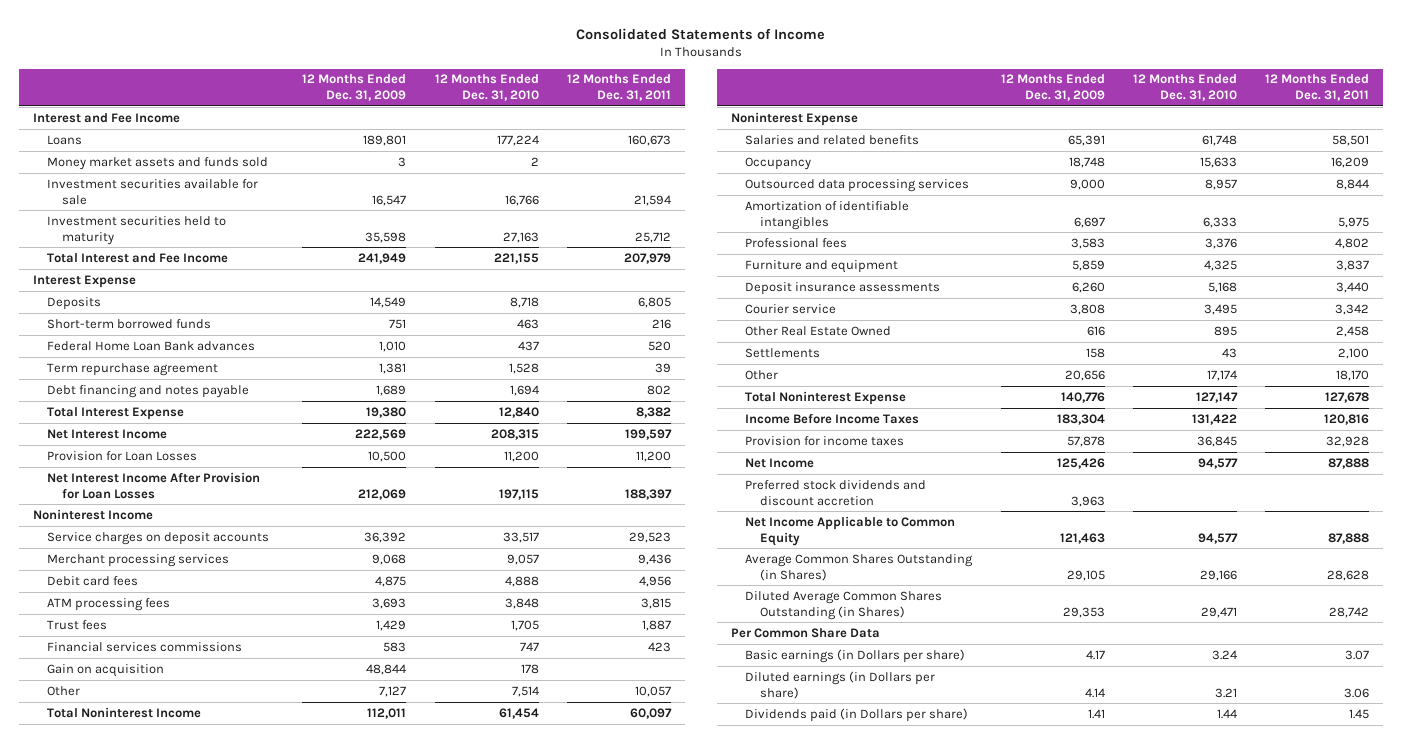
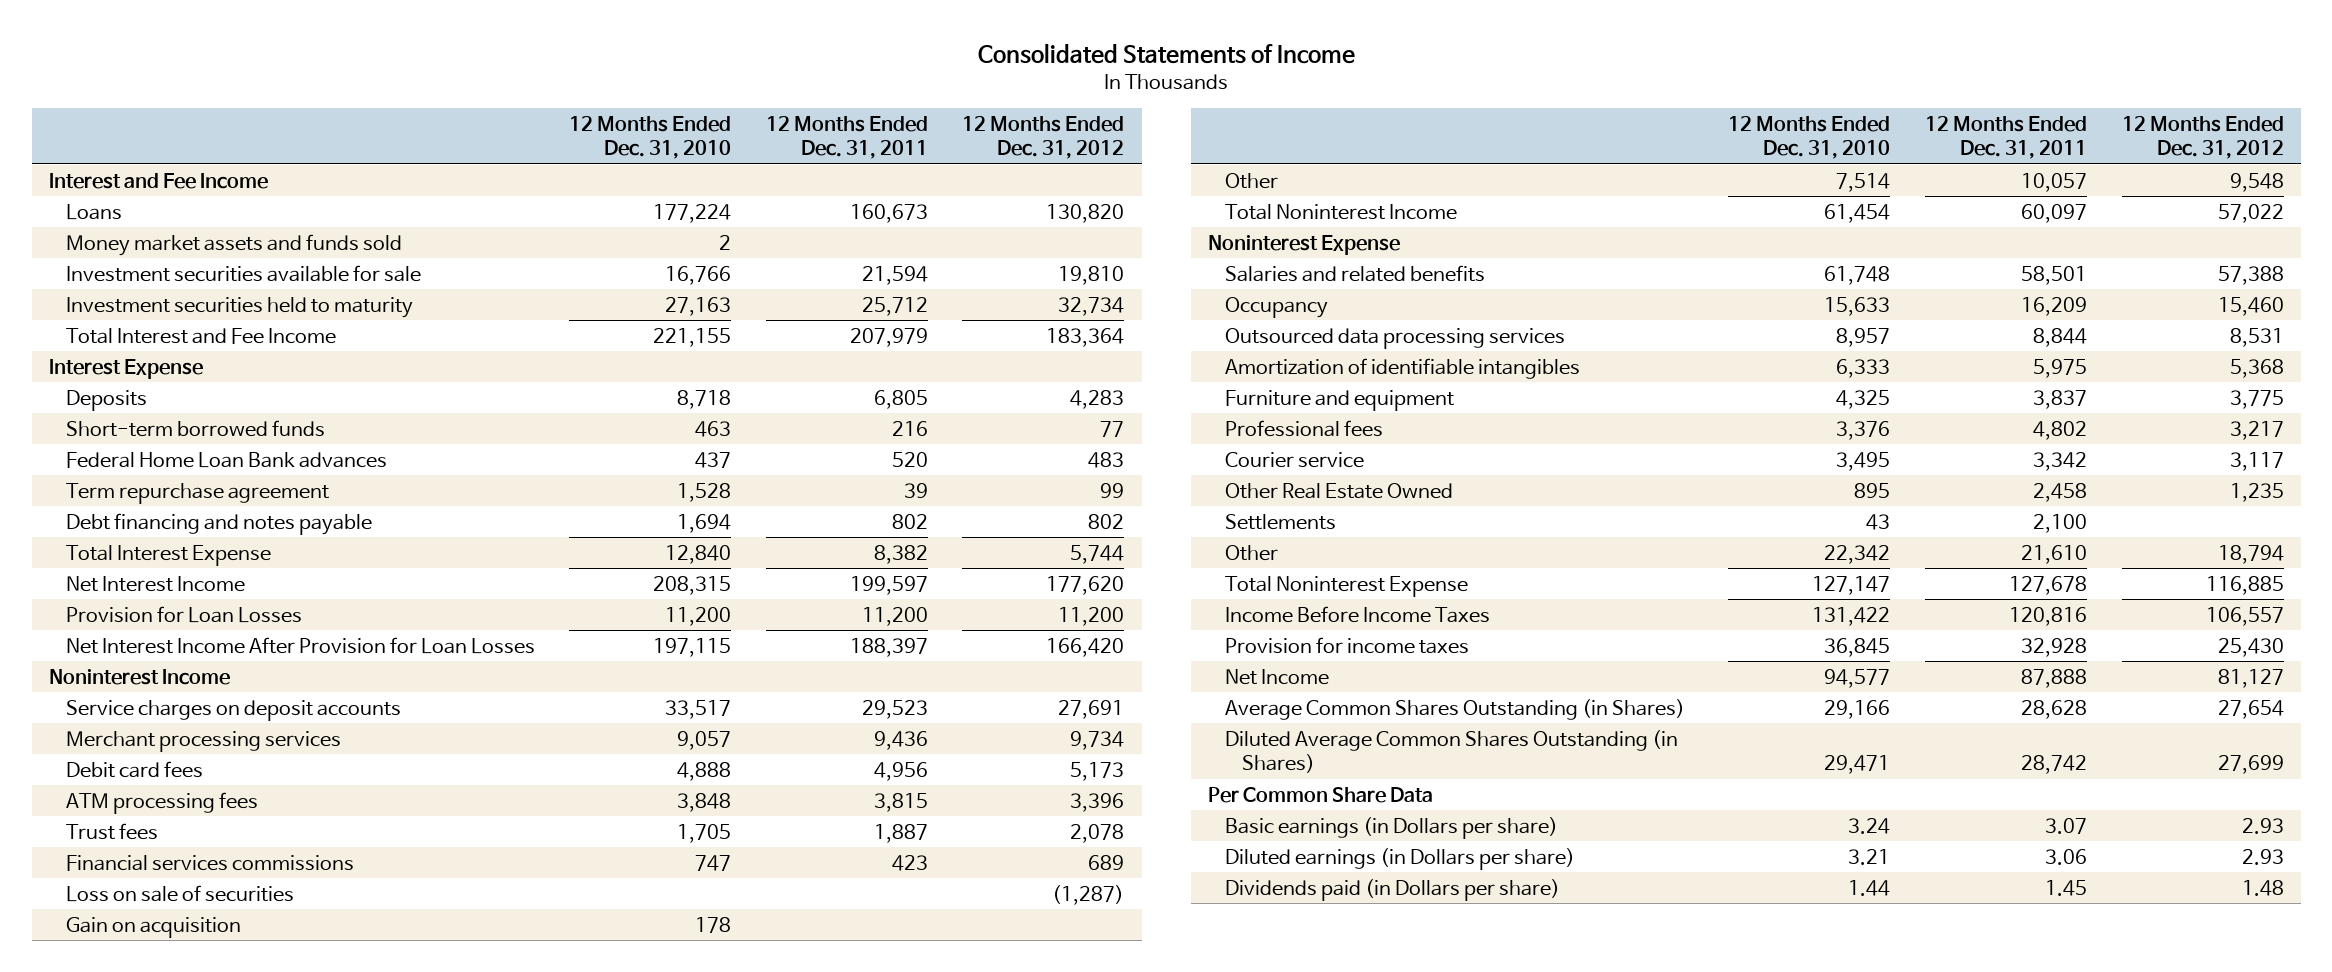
[302,74,407,102] 12 Months Ended Dec. 31, 2009 -> none
none -> [962,115,1125,160] 12 Months Ended Dec. 31, 2012
none -> [65,884,294,902] Loss on sale of securities
[745,281,941,295] Deposit insurance assessments -> none
[745,237,848,248] Professional fees -> [1224,419,1383,437] Professional fees
[1206,369,1237,381] 17,174 -> [1824,544,1891,564] 22,342
[1336,369,1370,381] 18,170 -> [2020,544,2087,564] 21,610
[745,479,927,506] Preferred stock dividends and discount accretion -> none
[745,515,956,546] Net Income Applicable to Common Equity -> none

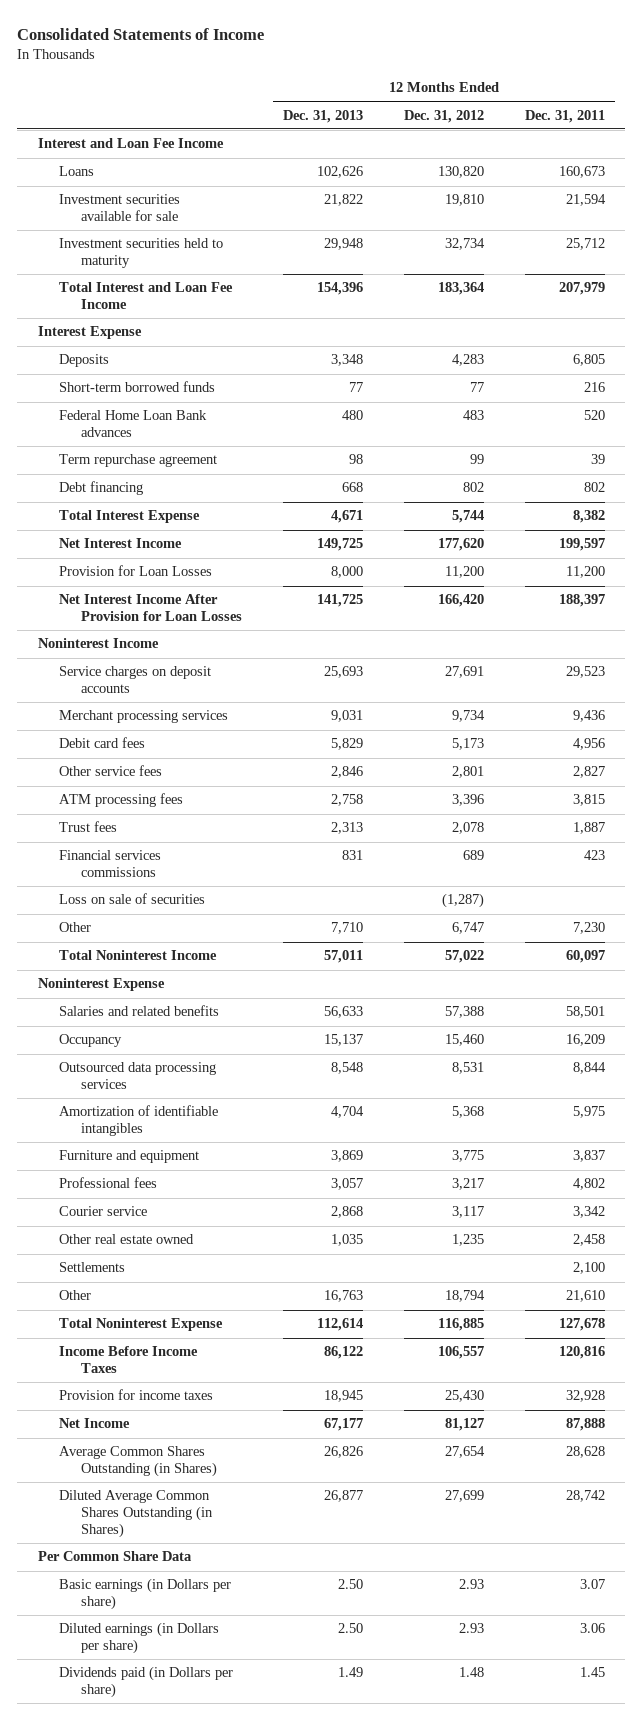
[569,115,732,160] 12 Months Ended Dec. 31, 2010 -> none
none -> [282,109,363,123] Dec. 31, 2013
[48,172,268,189] Interest and Fee Income -> [37,138,224,149] Interest and Loan Fee Income
[65,233,402,256] Money market assets and funds sold -> none
[65,327,336,344] Total Interest and Fee Income -> [59,282,234,310] Total Interest and Loan Fee Income
[65,512,372,535] Debt financing and notes payable -> [59,481,144,496] Debt financing
none -> [59,765,163,777] Other service fees
[65,916,241,938] Gain on acquisition -> none
[2020,172,2087,192] 10,057 -> [572,922,605,935] 7,230
[2229,172,2284,192] 9,548 -> [451,922,484,935] 6,747
[1224,482,1453,499] Other Real Estate Owned -> [59,1234,195,1245] Other real estate owned

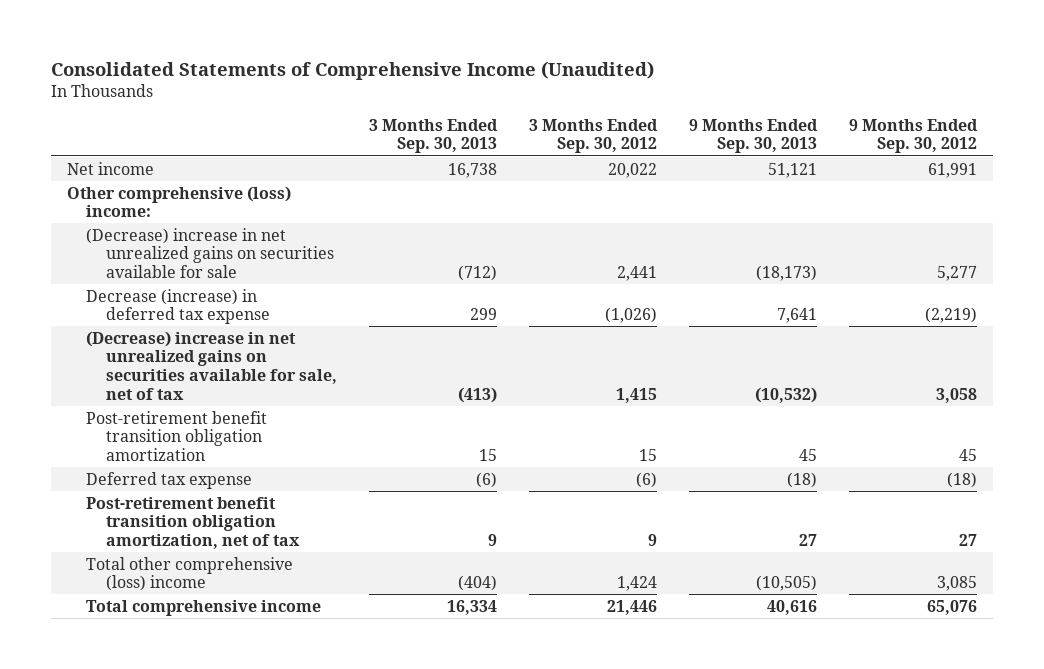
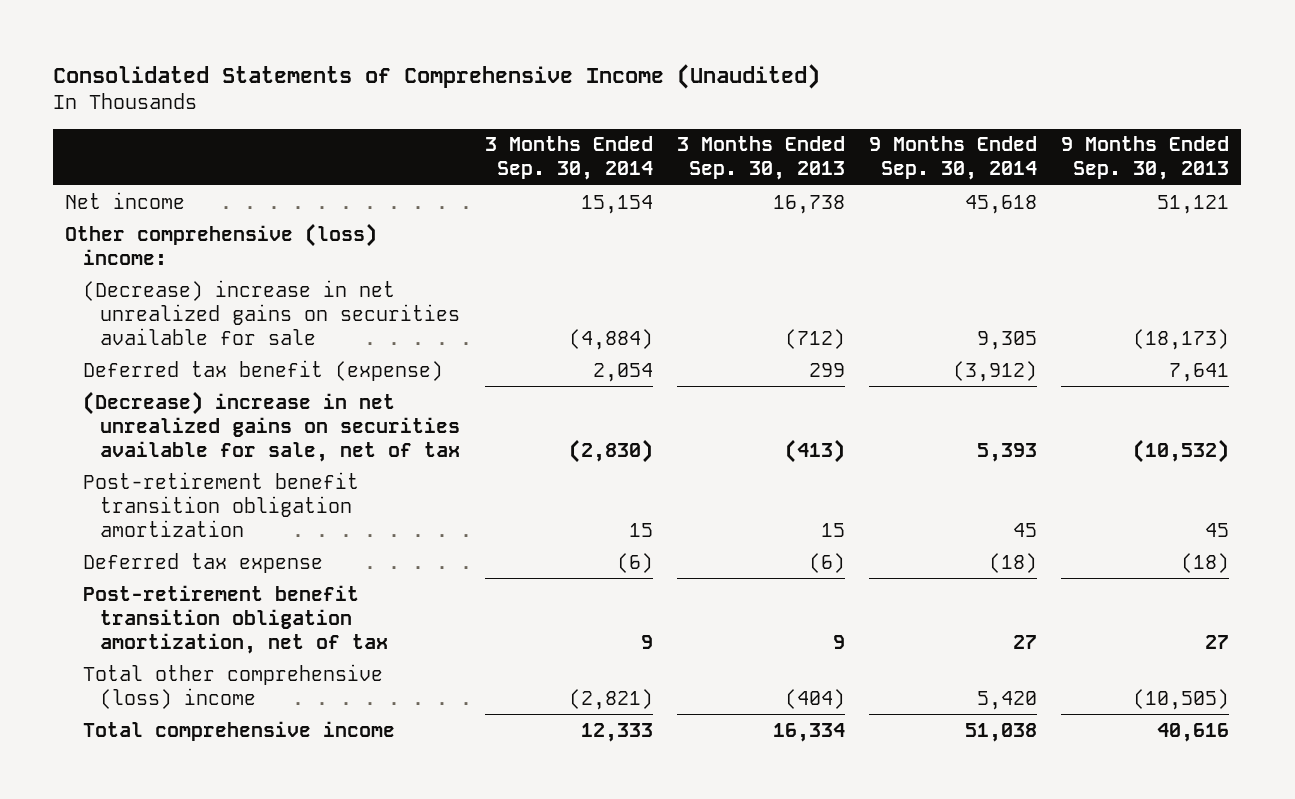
[529,118,659,154] 3 Months Ended Sep. 30, 2012 -> none
[849,118,979,154] 9 Months Ended Sep. 30, 2012 -> none
none -> [484,136,653,181] 3 Months Ended Sep. 30, 2014
none -> [869,136,1038,181] 9 Months Ended Sep. 30, 2014
[86,288,271,325] Decrease (increase) in deferred tax expense -> [82,359,443,381] Deferred tax benefit (expense)

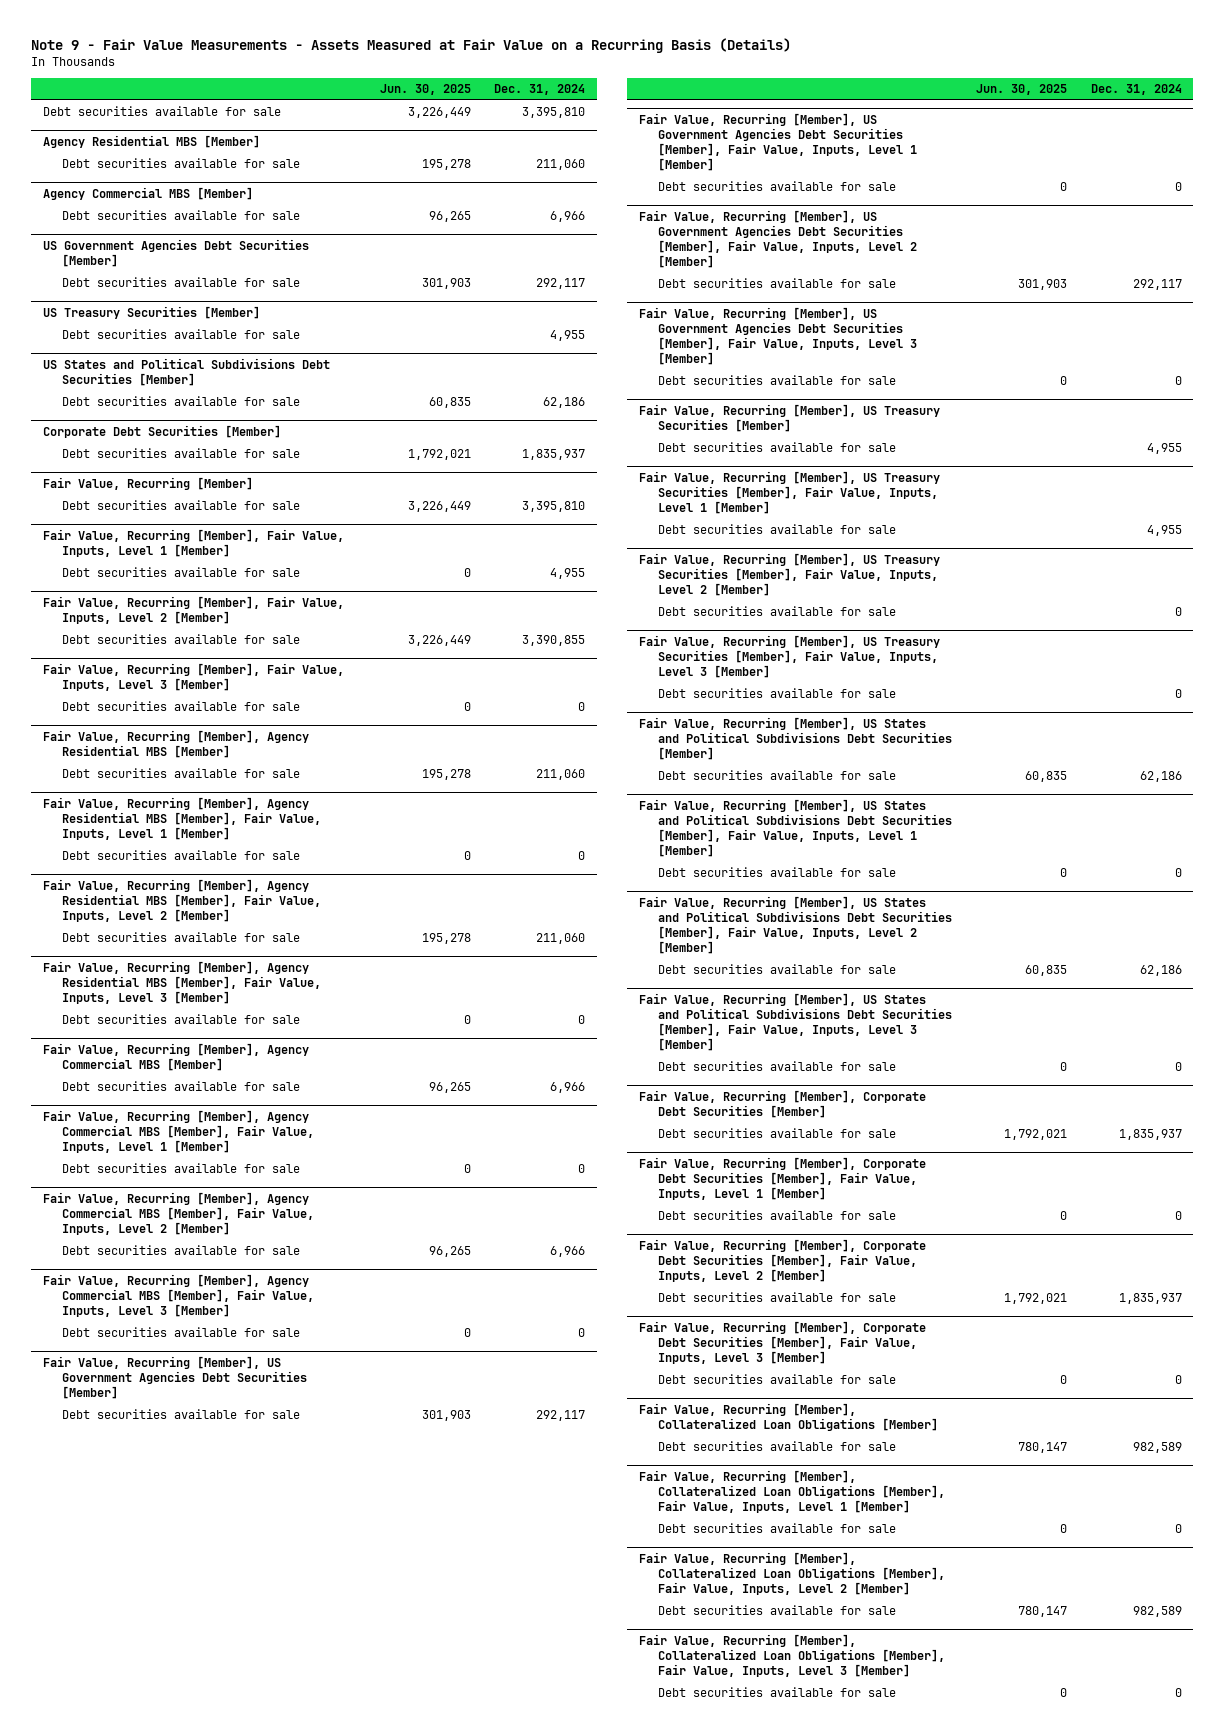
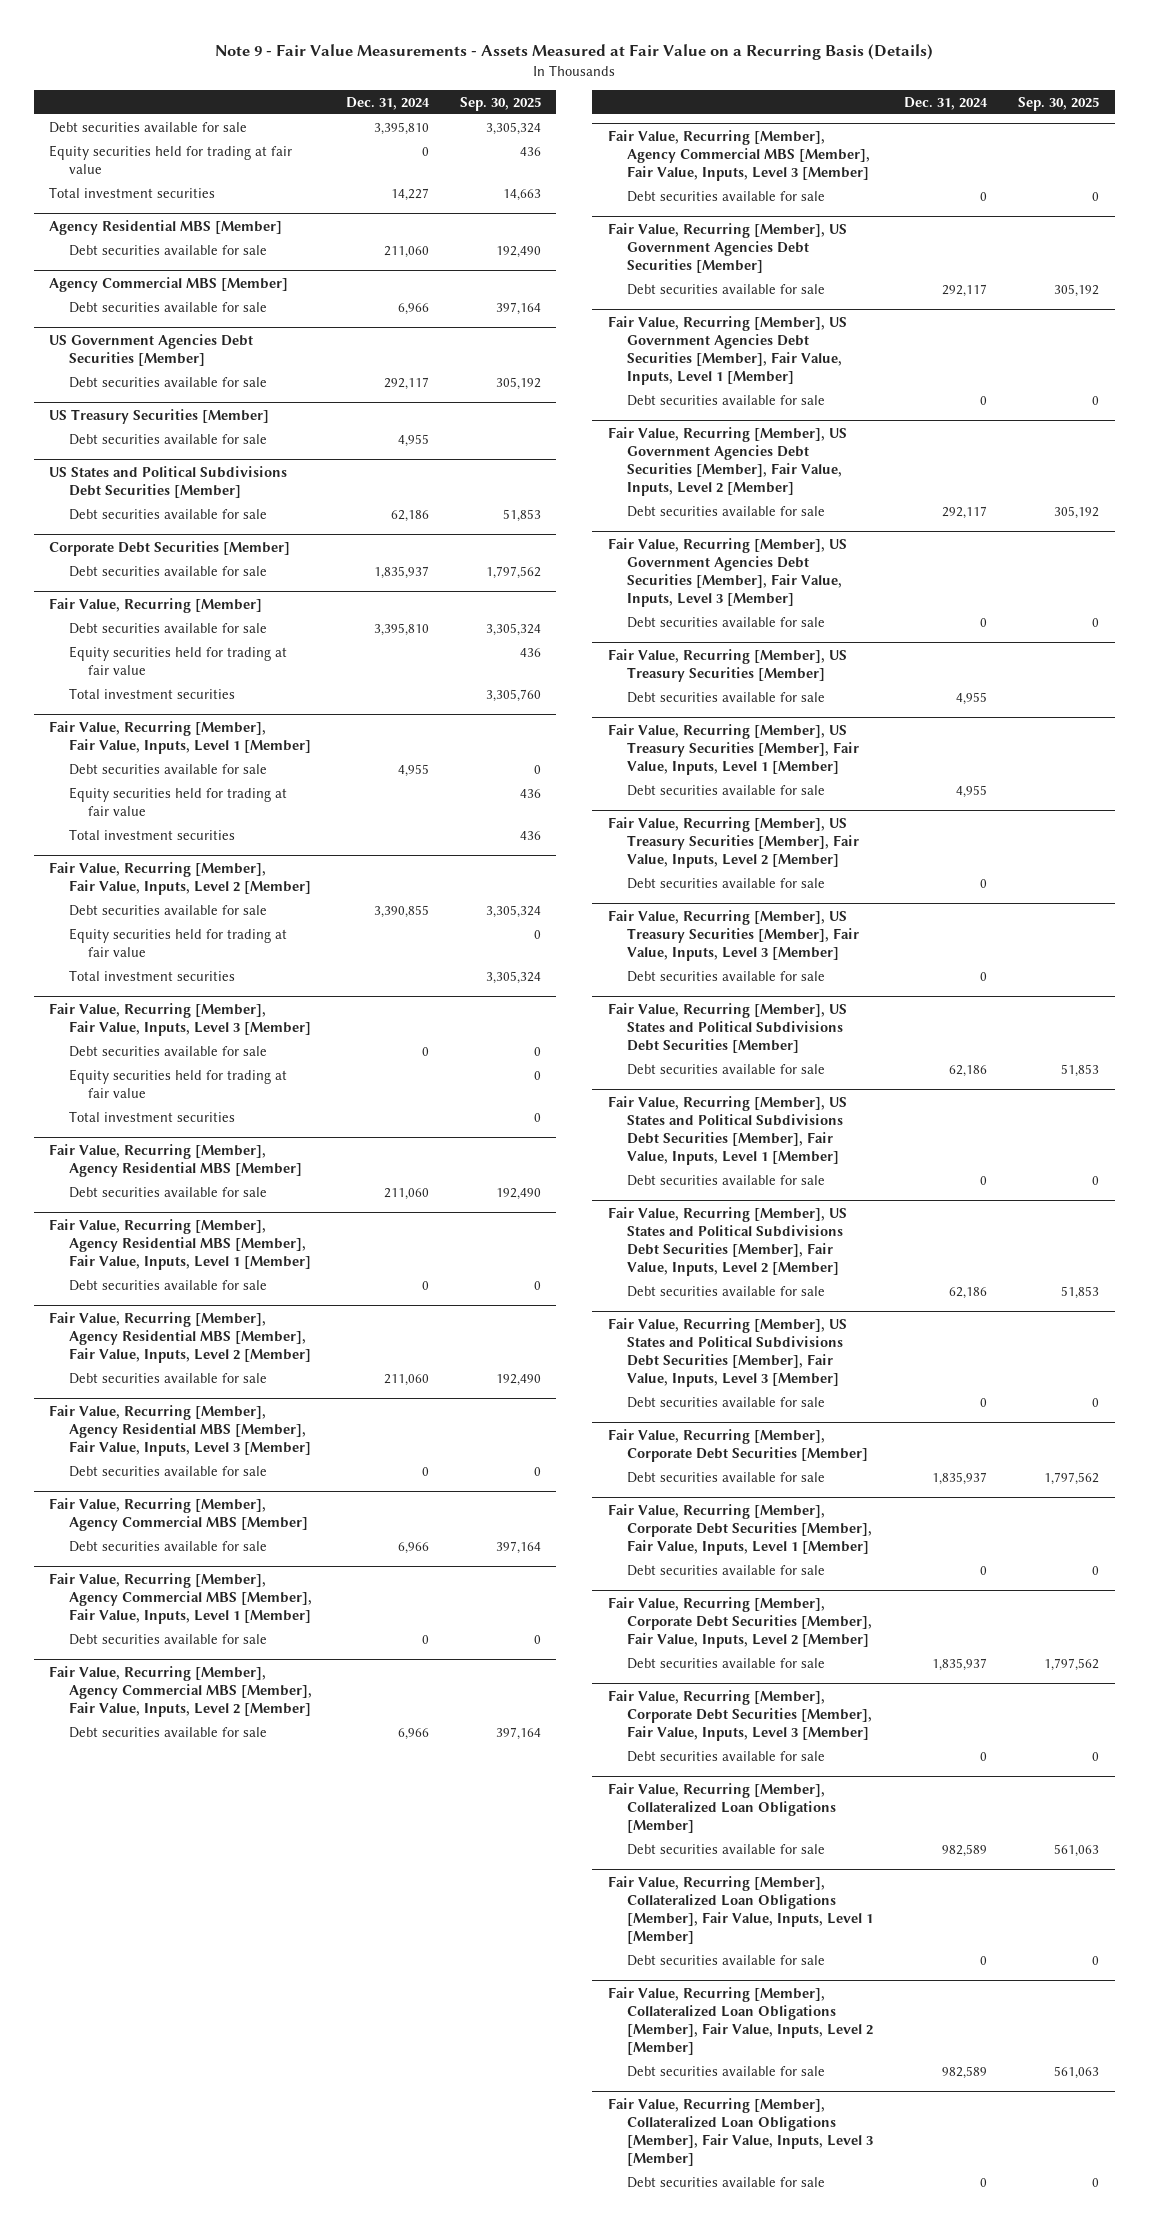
[379,84,471,96] Jun. 30, 2025 -> none
none -> [459,96,541,111] Sep. 30, 2025
none -> [49,144,293,174] Equity securities held for trading at fair value
none -> [49,186,216,198] Total investment securities
none -> [68,645,287,675] Equity securities held for trading at fair value
none -> [68,687,235,699] Total investment securities
none -> [68,786,287,816] Equity securities held for trading at fair value
none -> [68,828,235,840] Total investment securities
none -> [68,927,287,957] Equity securities held for trading at fair value
none -> [68,969,235,981] Total investment securities
none -> [68,1068,287,1098] Equity securities held for trading at fair value
none -> [68,1110,235,1122] Total investment securities

